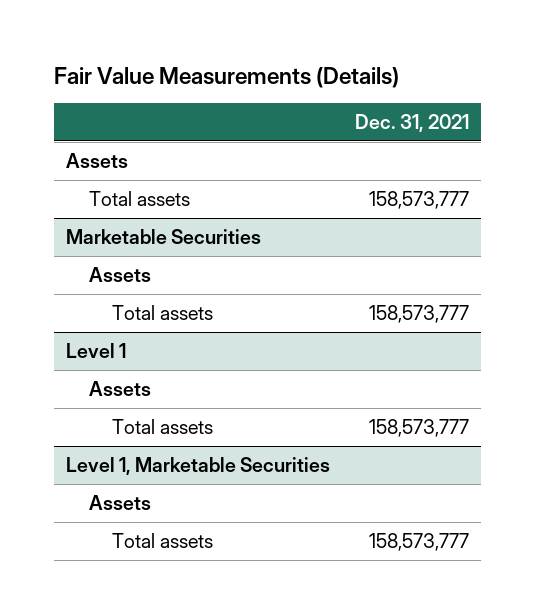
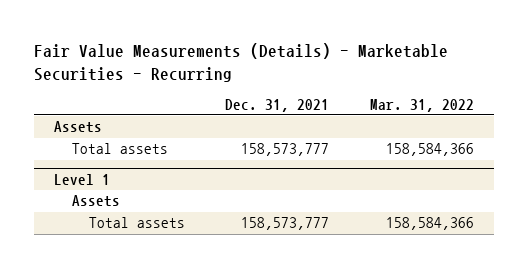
[53,66,399,88] Fair Value Measurements (Details) -> [33,43,448,82] Fair Value Measurements (Details) - Marketable Securities - Recurring
none -> [369,98,474,112] Mar. 31, 2022
[65,228,261,244] Marketable Securities -> none
[88,266,151,282] Assets -> none
[111,304,213,320] Total assets -> none
[65,456,330,475] Level 1, Marketable Securities -> none
[88,494,151,510] Assets -> none
[111,532,213,548] Total assets -> none

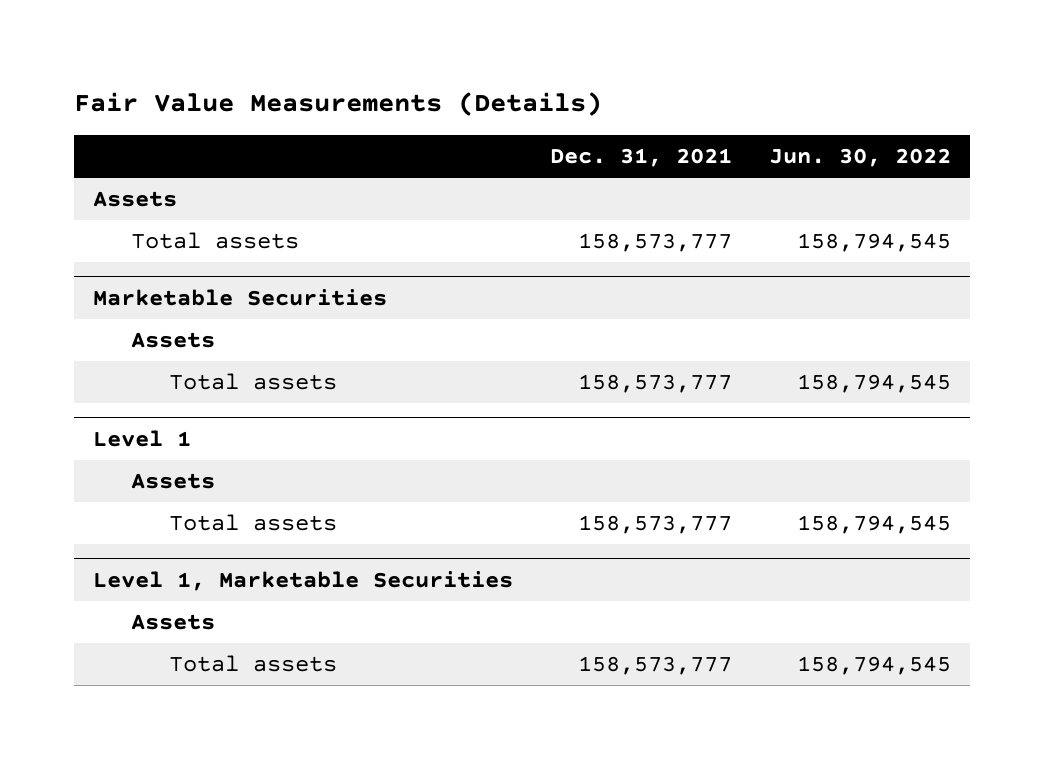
[33,43,448,82] Fair Value Measurements (Details) - Marketable Securities - Recurring -> [74,92,603,117] Fair Value Measurements (Details)
[369,98,474,112] Mar. 31, 2022 -> none
none -> [769,148,952,168] Jun. 30, 2022
none -> [92,288,387,306] Marketable Securities
none -> [130,332,215,349] Assets
none -> [168,373,337,391] Total assets
none -> [92,570,513,591] Level 1, Marketable Securities
none -> [130,614,215,631] Assets
none -> [168,655,337,673] Total assets

